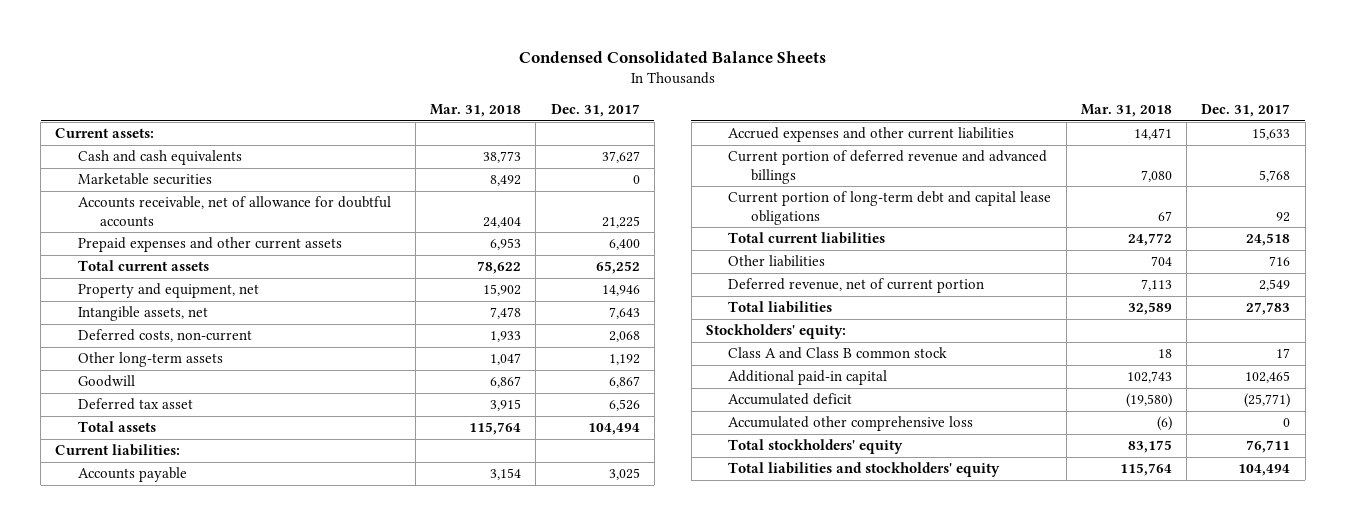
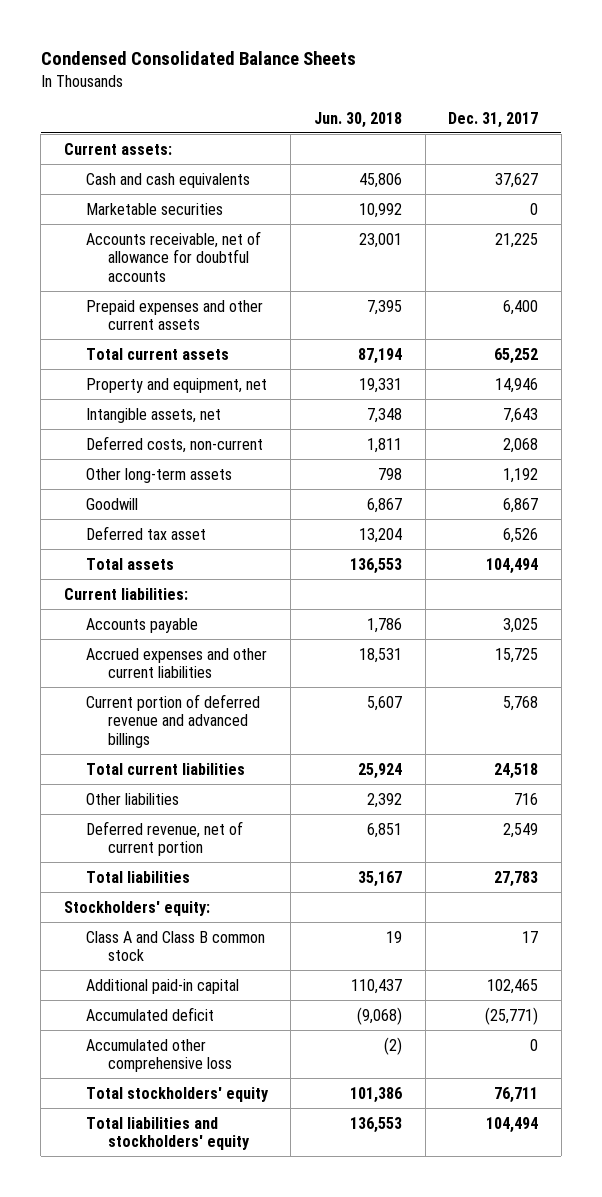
[430,104,522,118] Mar. 31, 2018 -> none
none -> [314,111,403,128] Jun. 30, 2018
[1252,128,1291,141] 15,633 -> [495,647,539,663] 15,725
[728,191,1052,225] Current portion of long-term debt and capital lease obligations -> none

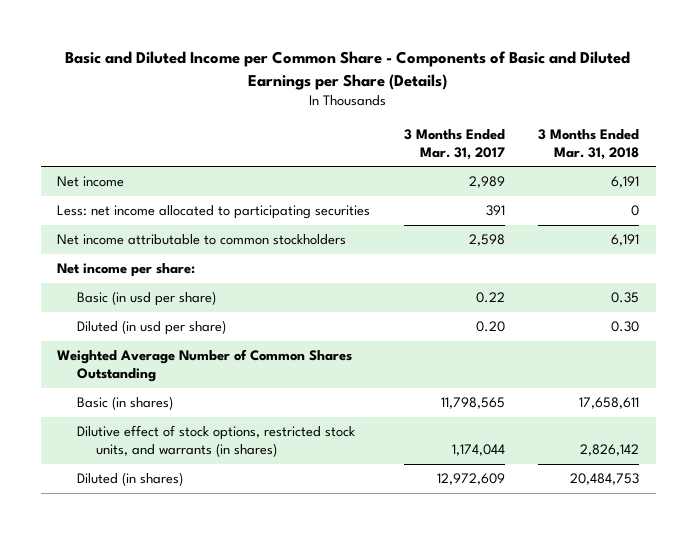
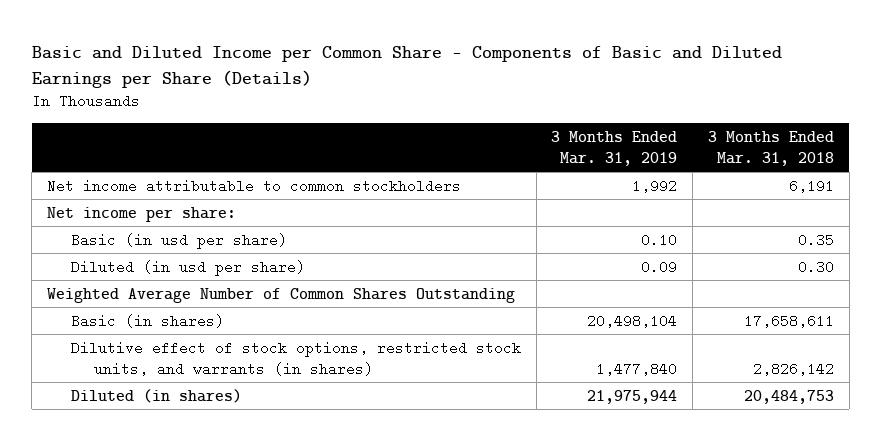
[403,128,505,160] 3 Months Ended Mar. 31, 2017 -> none
none -> [551,130,678,166] 3 Months Ended Mar. 31, 2019
[57,176,125,188] Net income -> none
[57,205,371,220] Less: net income allocated to participating securities -> none

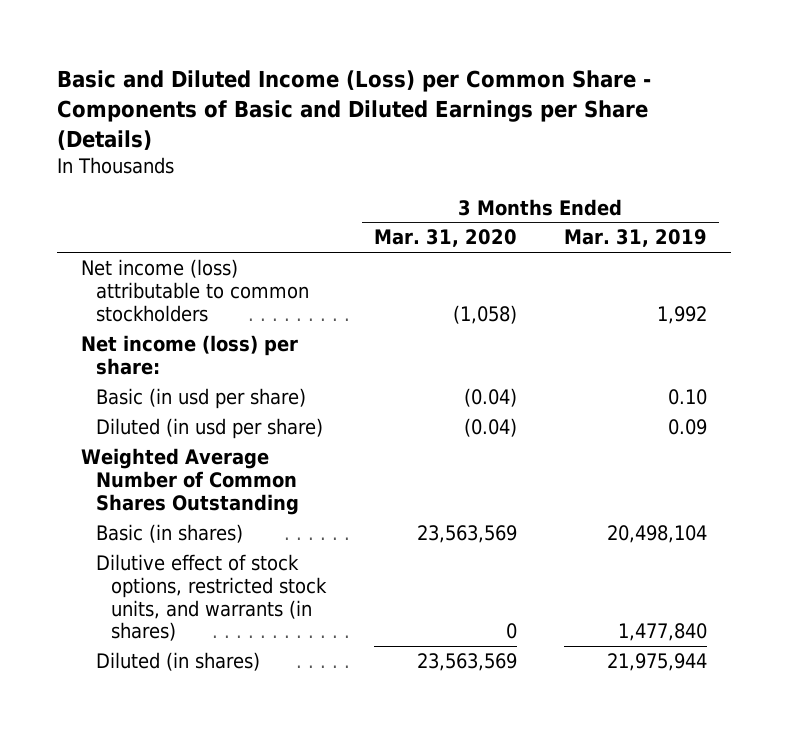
[31,45,782,88] Basic and Diluted Income per Common Share - Components of Basic and Diluted Earnings per Share (Details) -> [57,70,652,151] Basic and Diluted Income (Loss) per Common Share - Components of Basic and Diluted Earnings per Share (Details)
[708,130,835,166] 3 Months Ended Mar. 31, 2018 -> none
none -> [373,229,517,248] Mar. 31, 2020
[47,178,462,193] Net income attributable to common stockholders -> [80,258,309,322] Net income (loss) attributable to common stockholders
[47,206,237,222] Net income per share: -> [80,334,298,375] Net income (loss) per share:

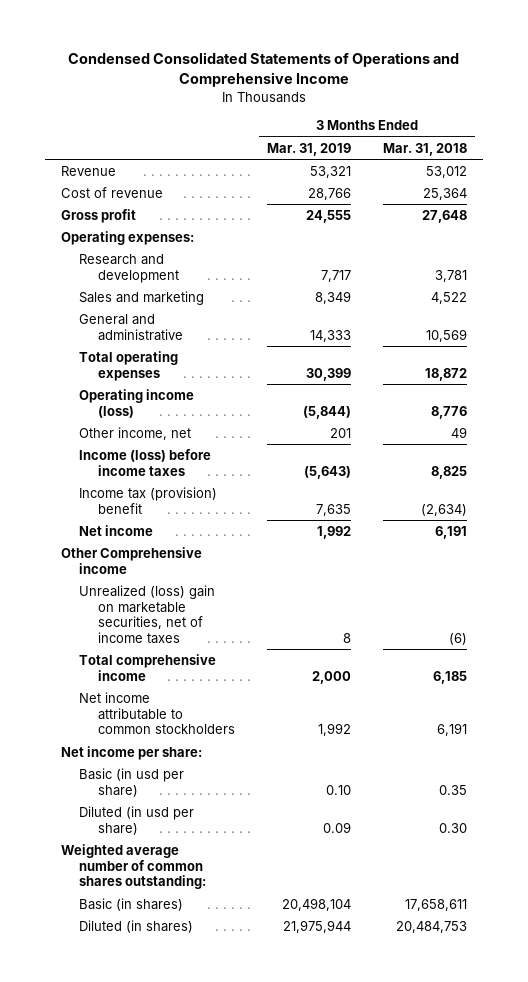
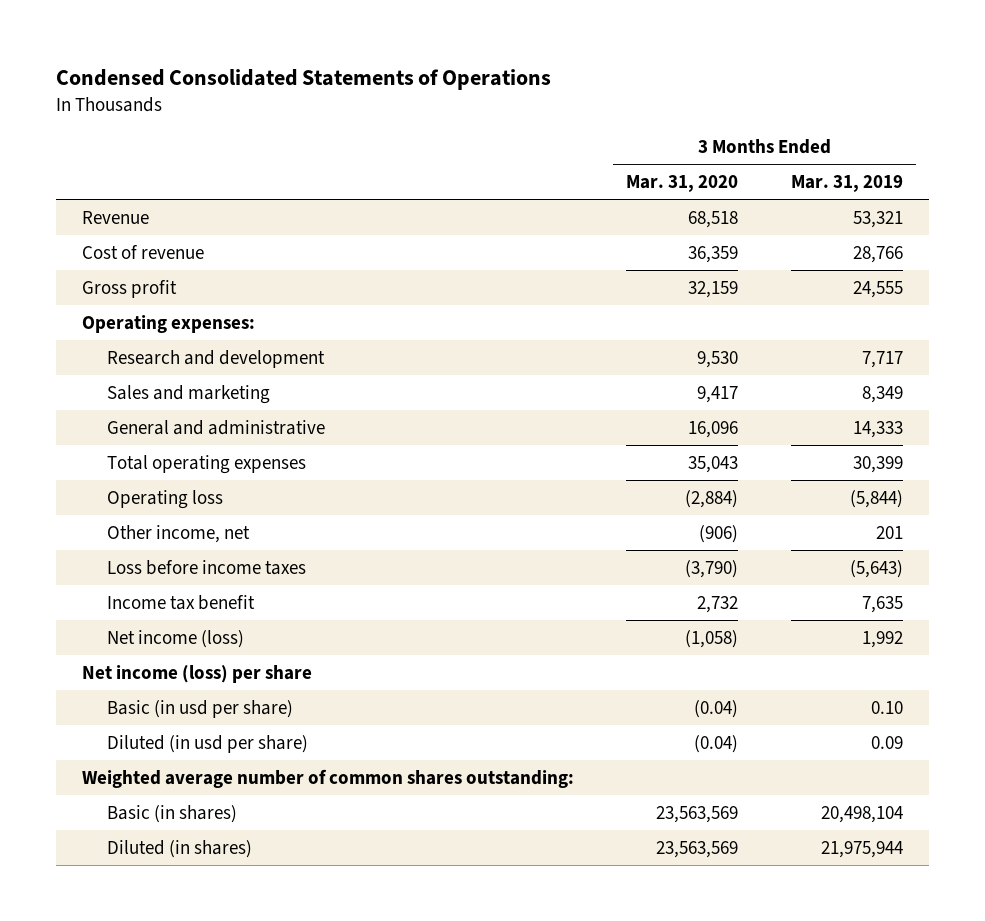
[67,52,459,88] Condensed Consolidated Statements of Operations and Comprehensive Income -> [55,69,551,91] Condensed Consolidated Statements of Operations
[383,142,468,156] Mar. 31, 2018 -> none
none -> [626,175,739,193] Mar. 31, 2020
[79,388,195,418] Operating income (loss) -> [107,489,224,509] Operating loss
[60,546,202,574] Other Comprehensive income -> none
[79,584,216,644] Unrealized (loss) gain on marketable securities, net of income taxes -> none
[79,653,217,681] Total comprehensive income -> none
[79,691,235,735] Net income attributable to common stockholders -> none
[79,448,212,476] Income (loss) before income taxes -> [107,559,307,575] Loss before income taxes
[79,486,218,514] Income tax (provision) benefit -> [107,594,256,610] Income tax benefit
[79,524,154,536] Net income -> [107,629,245,648] Net income (loss)
[60,745,202,760] Net income per share: -> [81,664,312,683] Net income (loss) per share

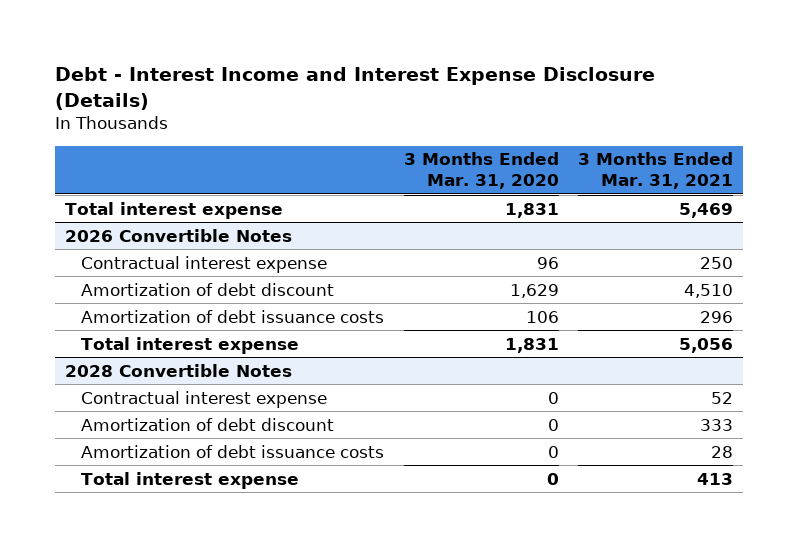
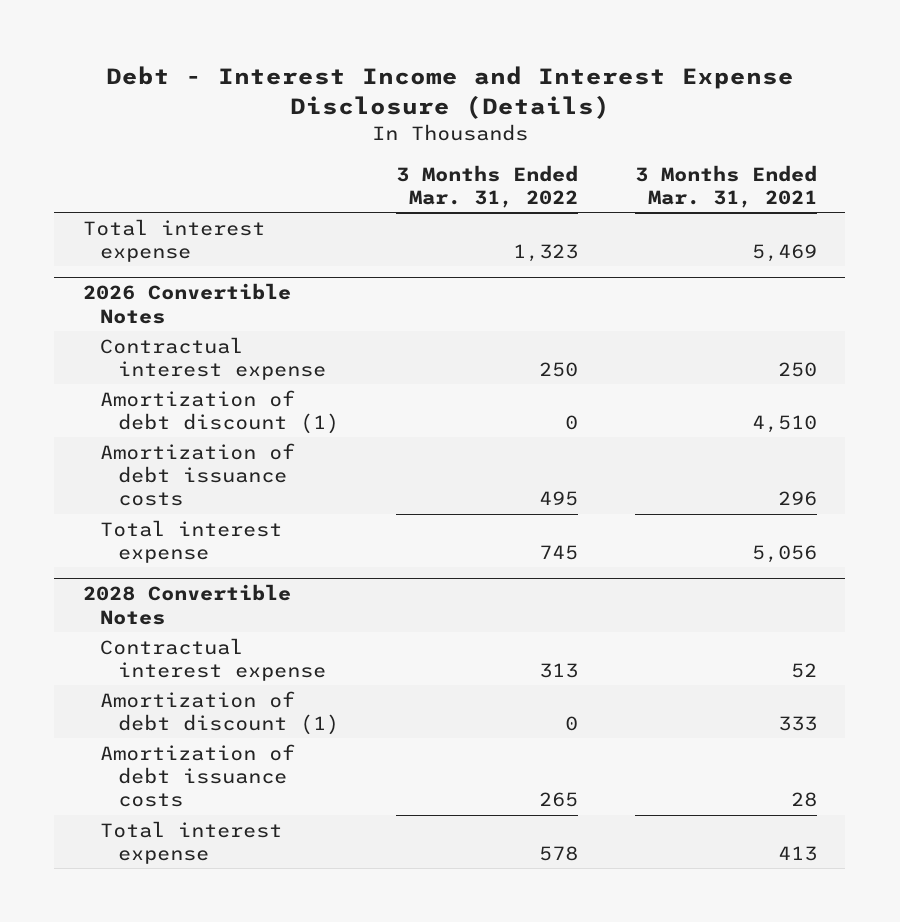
[403,152,559,190] 3 Months Ended Mar. 31, 2020 -> none
none -> [395,164,578,209] 3 Months Ended Mar. 31, 2022
[80,282,334,296] Amortization of debt discount -> [100,389,340,435] Amortization of debt discount (1)
[80,417,334,431] Amortization of debt discount -> [100,690,340,736] Amortization of debt discount (1)

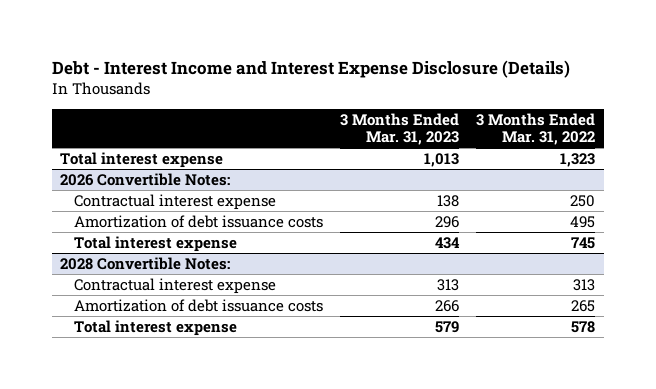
[634,164,817,209] 3 Months Ended Mar. 31, 2021 -> none
none -> [339,113,459,146] 3 Months Ended Mar. 31, 2023
[82,283,291,324] 2026 Convertible Notes -> [60,172,231,186] 2026 Convertible Notes:
[100,389,340,435] Amortization of debt discount (1) -> none
[82,584,291,625] 2028 Convertible Notes -> [60,256,231,270] 2028 Convertible Notes:
[100,690,340,736] Amortization of debt discount (1) -> none

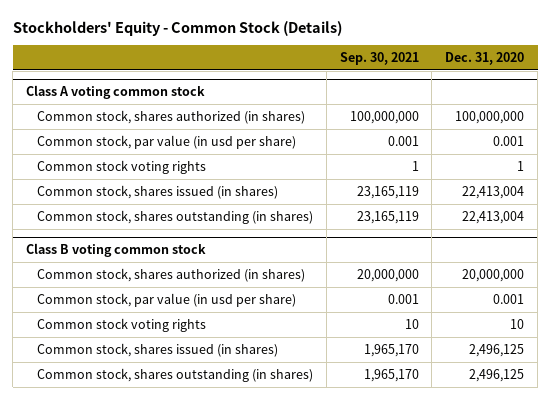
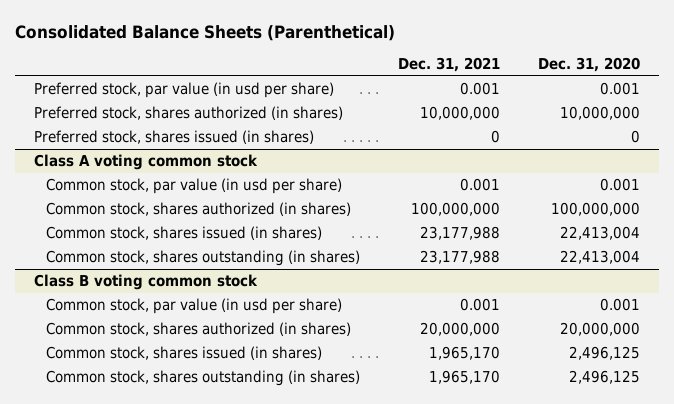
[12,20,342,36] Stockholders' Equity - Common Stock (Details) -> [15,24,396,41] Consolidated Balance Sheets (Parenthetical)
[339,52,419,66] Sep. 30, 2021 -> none
none -> [398,57,501,73] Dec. 31, 2021
none -> [34,82,335,99] Preferred stock, par value (in usd per share)
none -> [34,106,344,121] Preferred stock, shares authorized (in shares)
none -> [34,130,315,145] Preferred stock, shares issued (in shares)
[36,159,206,174] Common stock voting rights -> none
[36,109,305,124] Common stock, shares authorized (in shares) -> [46,202,352,217] Common stock, shares authorized (in shares)
[36,317,206,332] Common stock voting rights -> none
[36,267,305,282] Common stock, shares authorized (in shares) -> [46,322,352,337] Common stock, shares authorized (in shares)

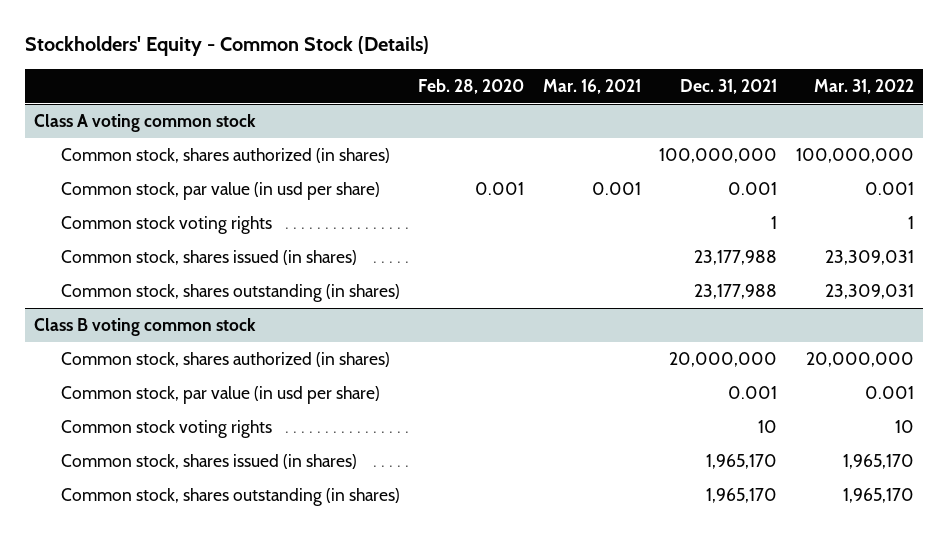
[15,24,396,41] Consolidated Balance Sheets (Parenthetical) -> [24,36,429,57] Stockholders' Equity - Common Stock (Details)
[538,57,641,73] Dec. 31, 2020 -> none
none -> [418,78,525,94] Feb. 28, 2020
none -> [542,78,641,94] Mar. 16, 2021
none -> [813,78,914,94] Mar. 31, 2022
[34,82,335,99] Preferred stock, par value (in usd per share) -> none
[34,106,344,121] Preferred stock, shares authorized (in shares) -> none
[34,130,315,145] Preferred stock, shares issued (in shares) -> none
[46,178,343,195] Common stock, par value (in usd per share) -> [61,182,381,201] Common stock, par value (in usd per share)
none -> [61,216,273,235] Common stock voting rights
[46,298,343,315] Common stock, par value (in usd per share) -> [61,386,381,405] Common stock, par value (in usd per share)
none -> [61,420,273,439] Common stock voting rights

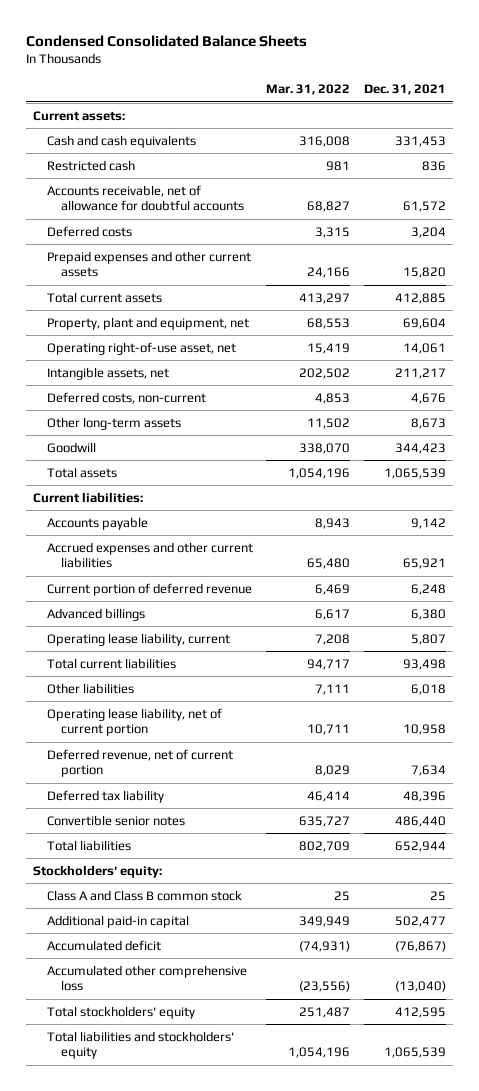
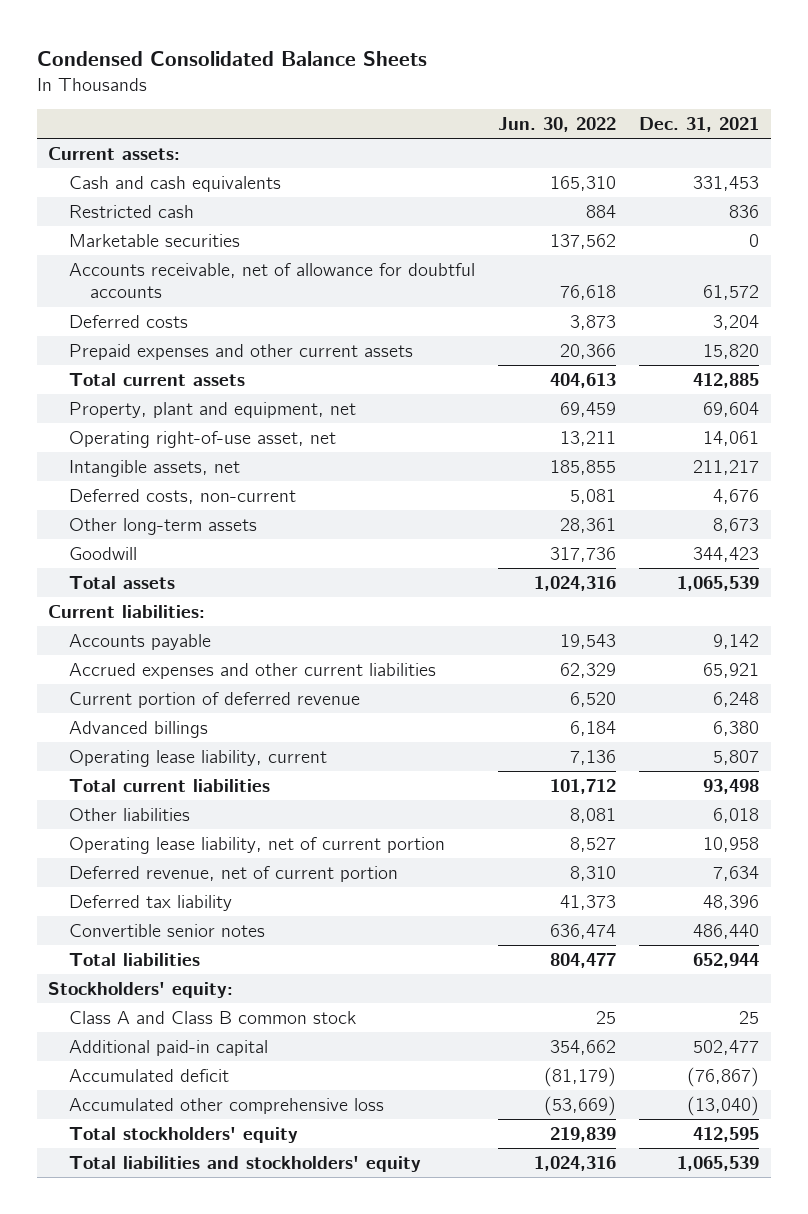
[266,84,351,96] Mar. 31, 2022 -> none
none -> [498,116,617,132] Jun. 30, 2022
none -> [69,234,241,248] Marketable securities

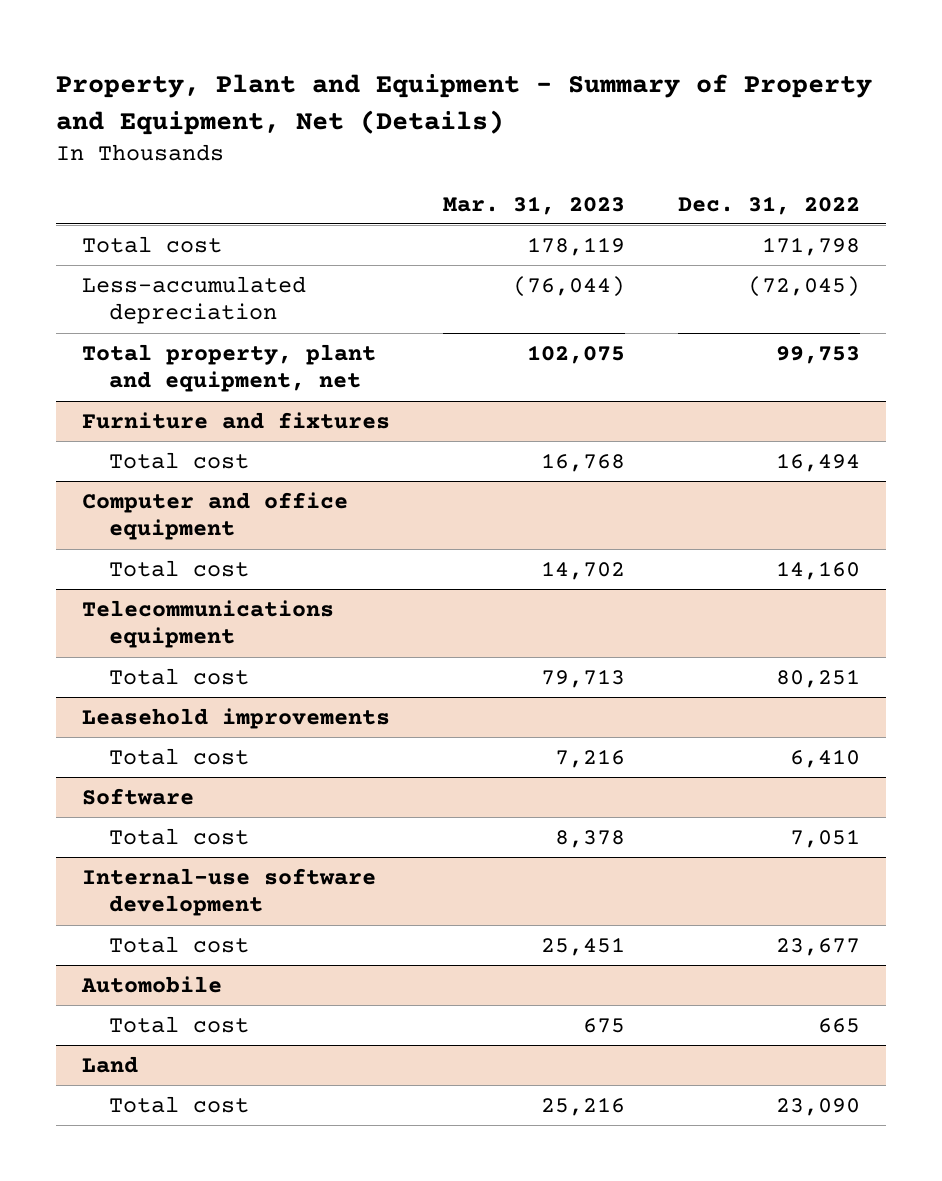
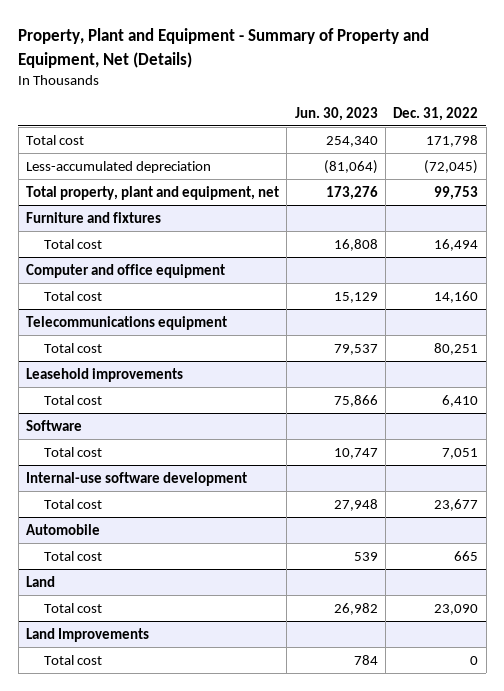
[443,195,626,215] Mar. 31, 2023 -> none
none -> [294,106,378,121] Jun. 30, 2023
none -> [26,627,150,642] Land Improvements
none -> [43,654,102,665] Total cost

